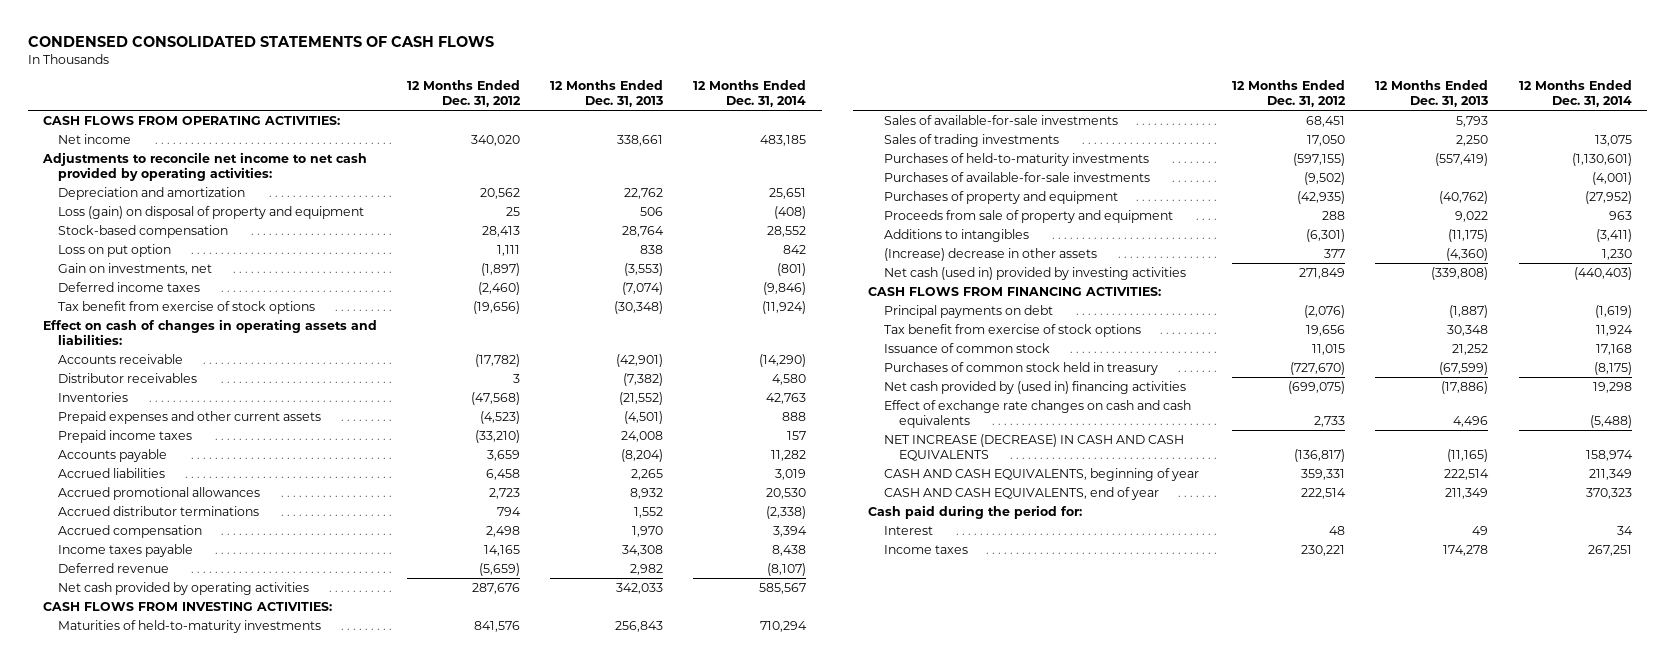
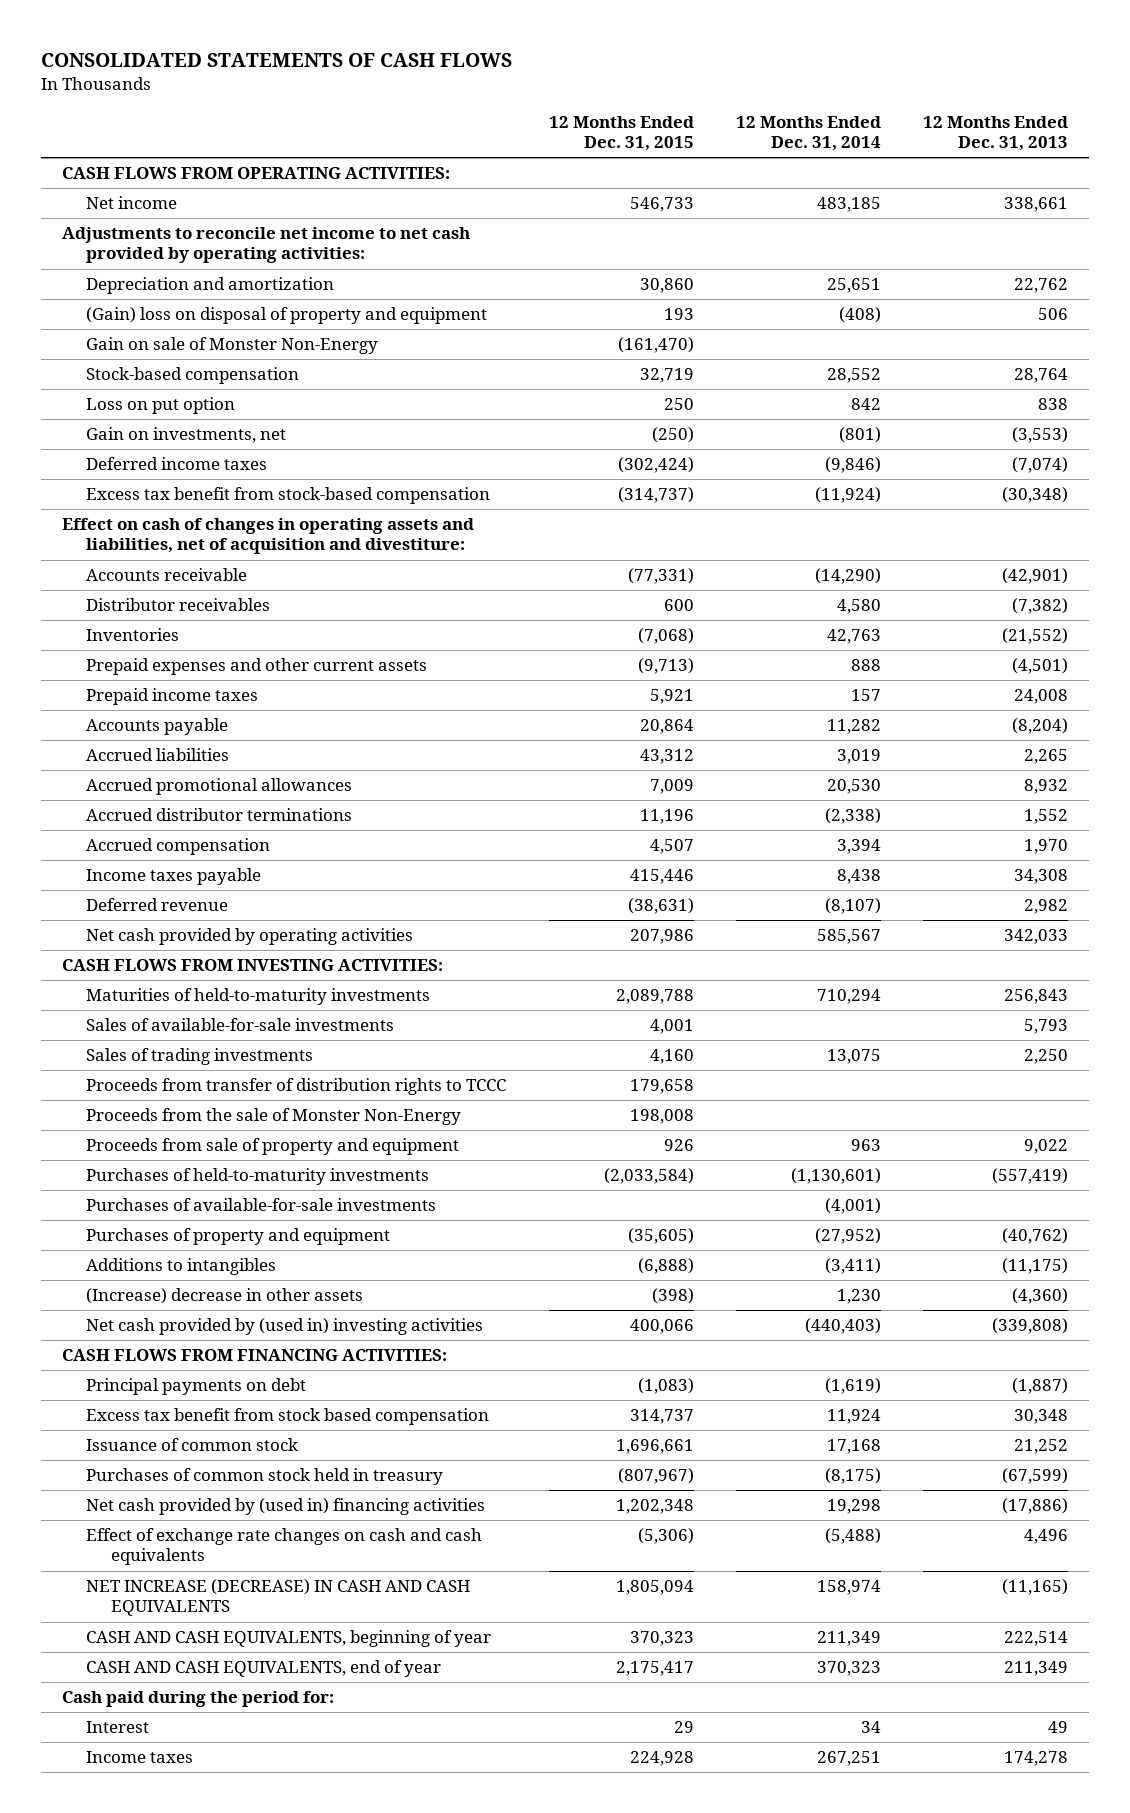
[27,35,494,47] CONDENSED CONSOLIDATED STATEMENTS OF CASH FLOWS -> [40,53,512,68] CONSOLIDATED STATEMENTS OF CASH FLOWS
[406,80,521,108] 12 Months Ended Dec. 31, 2012 -> none
none -> [548,116,694,152] 12 Months Ended Dec. 31, 2015
[58,205,365,219] Loss (gain) on disposal of property and equipment -> [86,307,488,325] (Gain) loss on disposal of property and equipment
none -> [86,337,379,355] Gain on sale of Monster Non-Energy
[58,300,316,314] Tax benefit from exercise of stock options -> [86,487,491,505] Excess tax benefit from stock-based compensation
[42,318,377,345] Effect on cash of changes in operating assets and liabilities: -> [62,518,475,555] Effect on cash of changes in operating assets and liabilities, net of acquisition and divestiture:
none -> [86,1078,507,1096] Proceeds from transfer of distribution rights to TCCC
none -> [86,1108,462,1126] Proceeds from the sale of Monster Non-Energy
[883,209,1173,223] Proceeds from sale of property and equipment -> [86,1138,460,1156] Proceeds from sale of property and equipment
[883,266,1186,280] Net cash (used in) provided by investing activities -> [86,1318,484,1336] Net cash provided by (used in) investing activities
[883,323,1141,337] Tax benefit from exercise of stock options -> [86,1408,490,1426] Excess tax benefit from stock based compensation

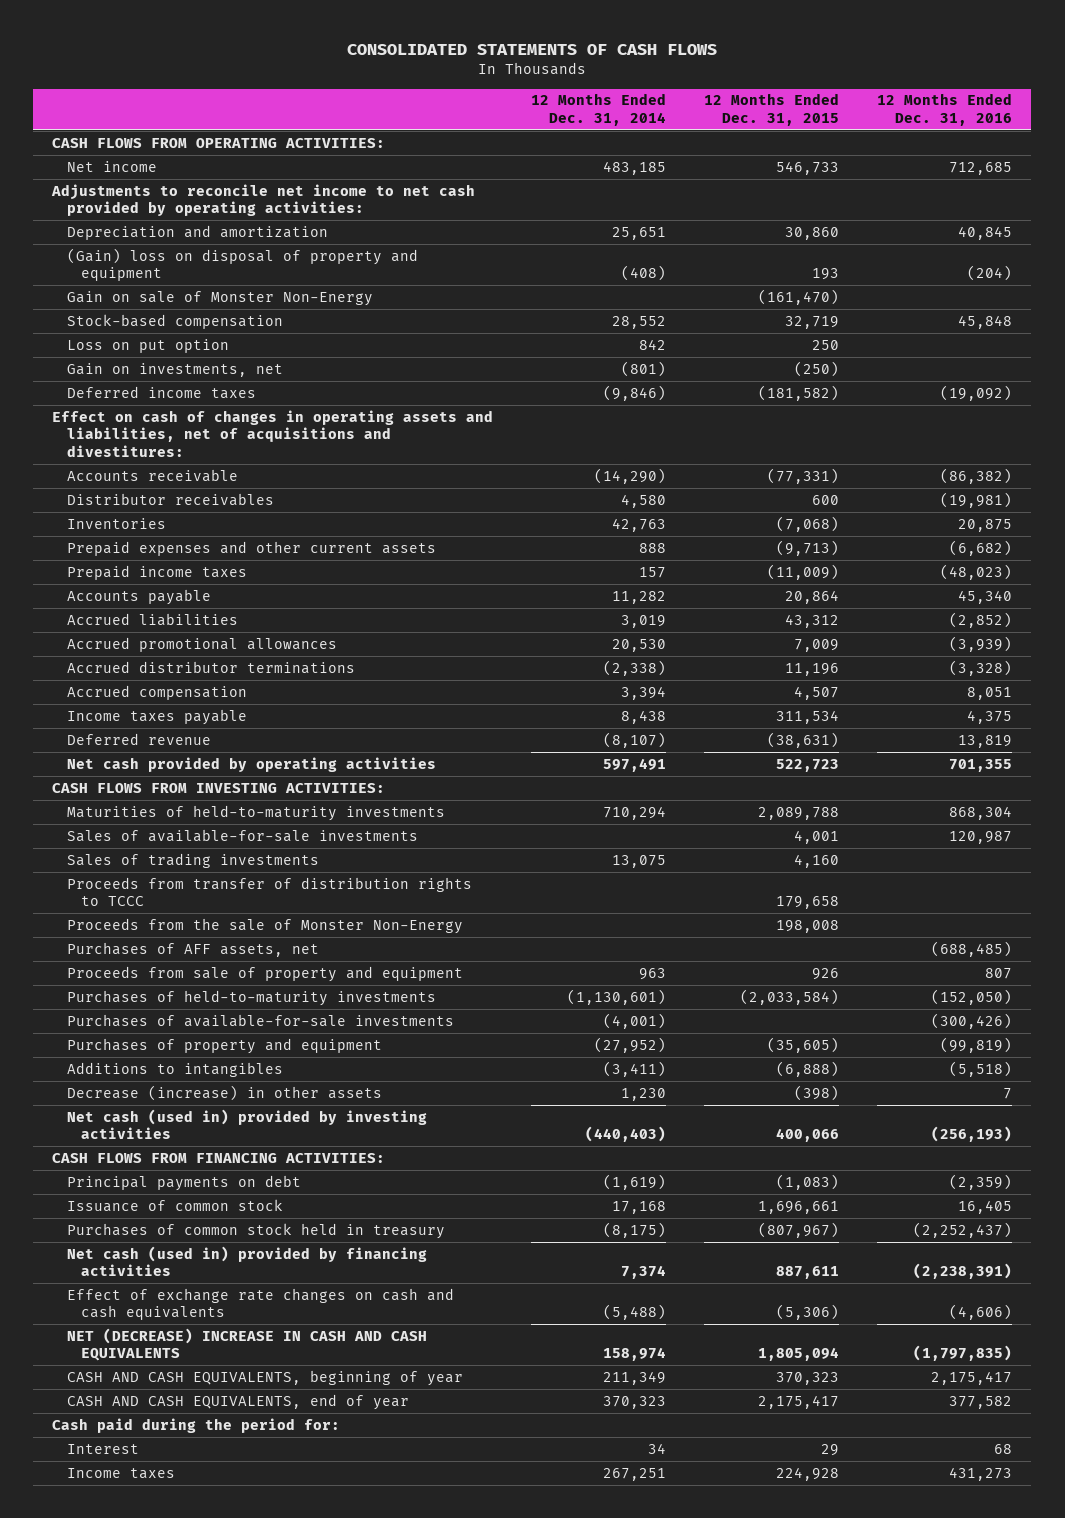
[923,116,1069,152] 12 Months Ended Dec. 31, 2013 -> none
none -> [877,93,1013,126] 12 Months Ended Dec. 31, 2016
[86,487,491,505] Excess tax benefit from stock-based compensation -> none
[617,457,694,474] (302,424) -> [758,384,840,401] (181,582)
[62,518,475,555] Effect on cash of changes in operating assets and liabilities, net of acquisition and divestiture: -> [52,409,494,457] Effect on cash of changes in operating assets and liabilities, net of acquisitions and divestitures:
[649,689,694,705] 5,921 -> [767,563,840,580] (11,009)
[629,869,694,885] 415,446 -> [776,709,840,724] 311,534
[629,929,694,945] 207,986 -> [776,758,840,772] 522,723
[816,929,881,945] 585,567 -> [603,757,667,772] 597,491
none -> [66,941,319,957] Purchases of AFF assets, net
[86,1288,364,1305] (Increase) decrease in other assets -> [66,1084,382,1101] Decrease (increase) in other assets
[86,1318,484,1336] Net cash provided by (used in) investing activities -> [66,1108,427,1140] Net cash (used in) provided by investing activities
[86,1408,490,1426] Excess tax benefit from stock based compensation -> none
[86,1498,486,1516] Net cash provided by (used in) financing activities -> [66,1245,427,1277] Net cash (used in) provided by financing activities
[615,1499,694,1515] 1,202,348 -> [776,1266,840,1280] 887,611
[826,1499,881,1515] 19,298 -> [621,1265,667,1280] 7,374
[86,1579,471,1617] NET INCREASE (DECREASE) IN CASH AND CASH EQUIVALENTS -> [66,1327,427,1362] NET (DECREASE) INCREASE IN CASH AND CASH EQUIVALENTS

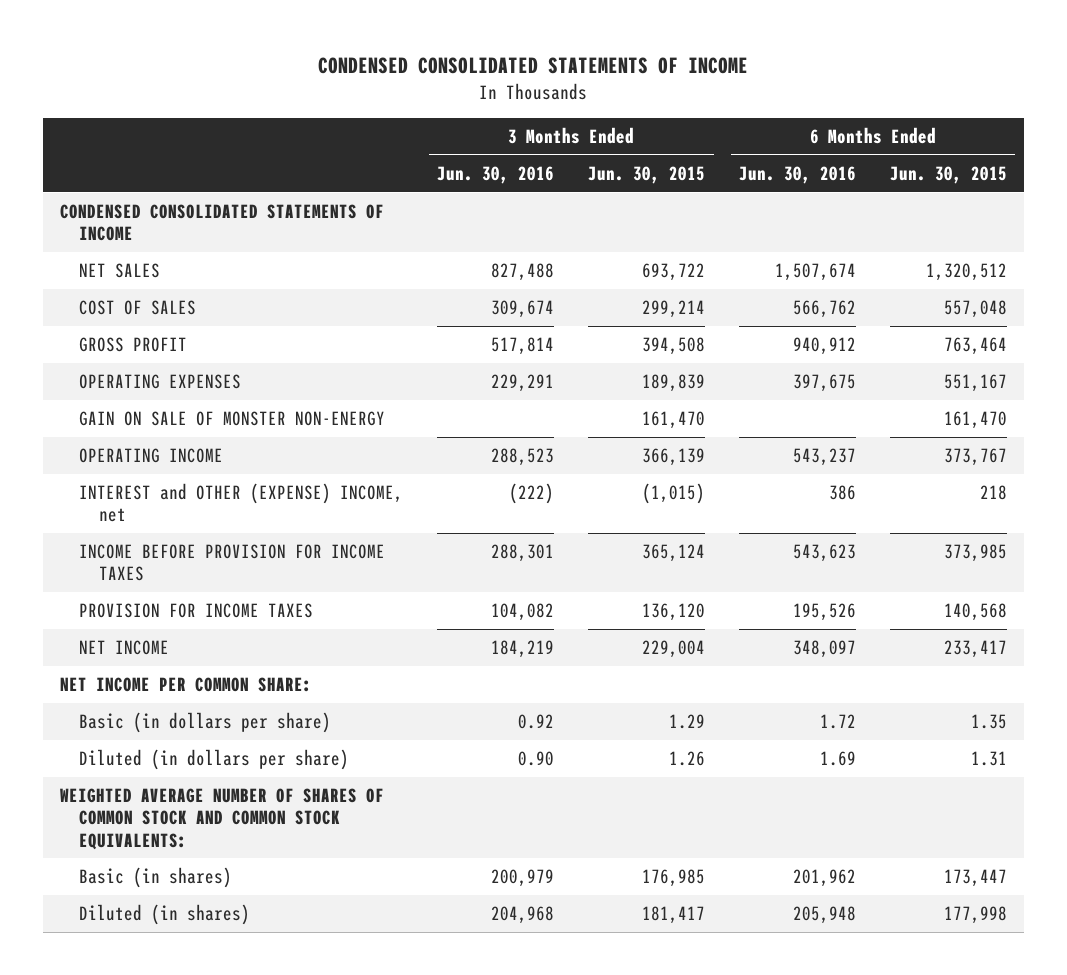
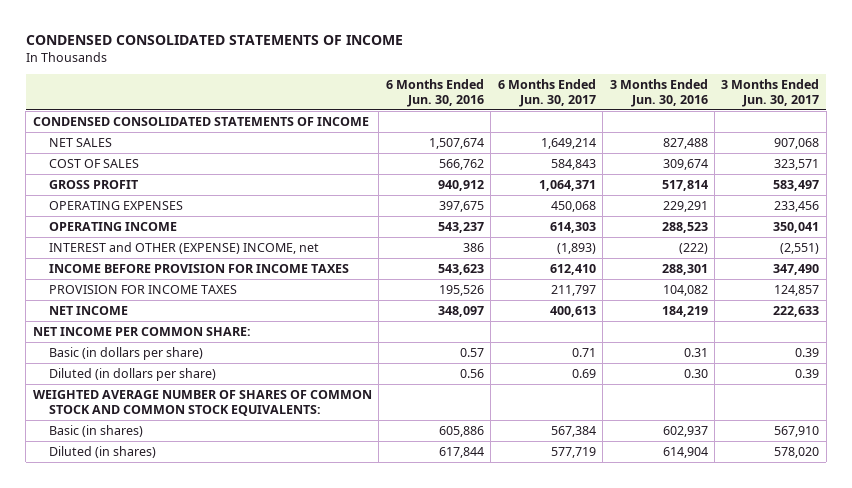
[588,166,706,185] Jun. 30, 2015 -> none
[889,166,1007,185] Jun. 30, 2015 -> none
none -> [497,78,596,107] 6 Months Ended Jun. 30, 2017
none -> [721,78,820,107] 3 Months Ended Jun. 30, 2017
[79,411,386,427] GAIN ON SALE OF MONSTER NON-ENERGY -> none
[518,714,555,730] 0.92 -> [683,347,708,357] 0.31
[819,714,856,730] 1.72 -> [459,347,484,357] 0.57
[518,751,555,767] 0.90 -> [683,368,708,378] 0.30
[819,751,856,767] 1.69 -> [459,368,484,378] 0.56
[491,869,555,888] 200,979 -> [662,425,708,437] 602,937
[792,869,856,888] 201,962 -> [438,425,484,437] 605,886
[491,906,555,925] 204,968 -> [662,446,708,458] 614,904
[792,906,856,925] 205,948 -> [438,446,484,458] 617,844

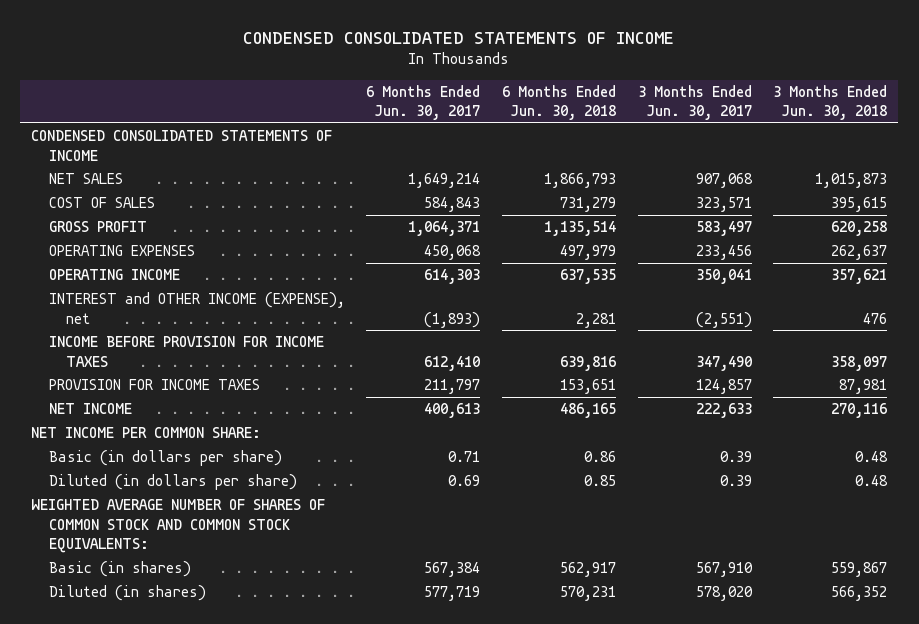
[385,78,484,107] 6 Months Ended Jun. 30, 2016 -> none
[609,78,708,107] 3 Months Ended Jun. 30, 2016 -> none
none -> [501,84,616,121] 6 Months Ended Jun. 30, 2018
none -> [773,84,888,121] 3 Months Ended Jun. 30, 2018
[48,241,319,254] INTEREST and OTHER (EXPENSE) INCOME, net -> [48,292,345,324] INTEREST and OTHER INCOME (EXPENSE), net

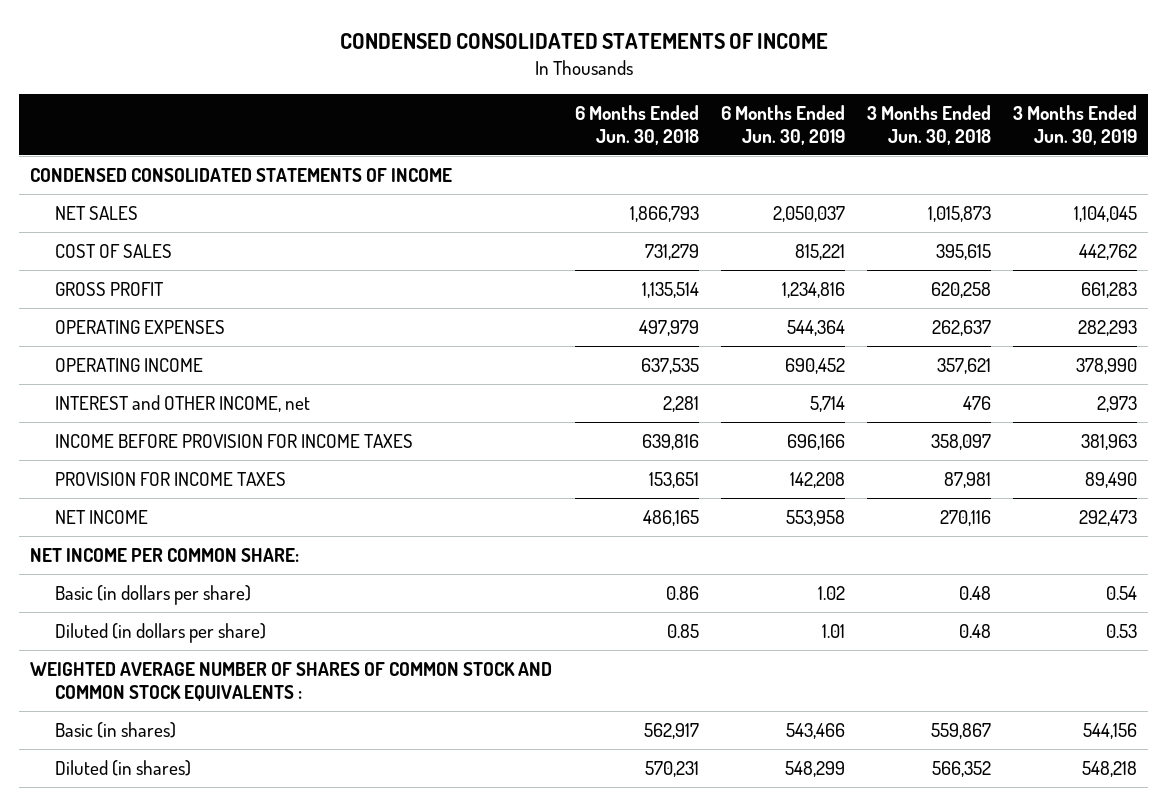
[366,84,481,121] 6 Months Ended Jun. 30, 2017 -> none
[637,84,752,121] 3 Months Ended Jun. 30, 2017 -> none
none -> [720,104,845,145] 6 Months Ended Jun. 30, 2019
none -> [1013,104,1138,145] 3 Months Ended Jun. 30, 2019
[48,292,345,324] INTEREST and OTHER INCOME (EXPENSE), net -> [54,394,310,412] INTEREST and OTHER INCOME, net
[31,499,326,554] WEIGHTED AVERAGE NUMBER OF SHARES OF COMMON STOCK AND COMMON STOCK EQUIVALENTS: -> [30,661,553,702] WEIGHTED AVERAGE NUMBER OF SHARES OF COMMON STOCK AND COMMON STOCK EQUIVALENTS :

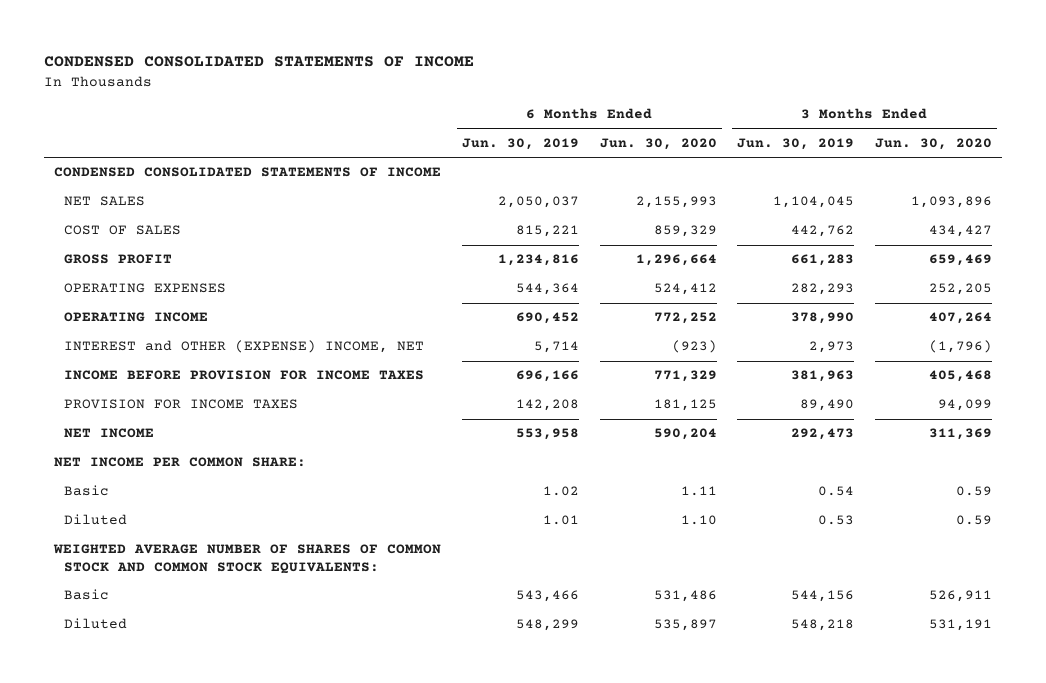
[574,104,699,145] 6 Months Ended Jun. 30, 2018 -> none
[867,104,992,145] 3 Months Ended Jun. 30, 2018 -> none
none -> [599,137,717,150] Jun. 30, 2020
none -> [874,137,992,150] Jun. 30, 2020
[54,394,310,412] INTEREST and OTHER INCOME, net -> [64,340,425,354] INTEREST and OTHER (EXPENSE) INCOME, NET
[54,584,251,605] Basic (in dollars per share) -> [64,485,110,497] Basic
[54,622,266,643] Diluted (in dollars per share) -> [64,514,128,526] Diluted
[30,661,553,702] WEIGHTED AVERAGE NUMBER OF SHARES OF COMMON STOCK AND COMMON STOCK EQUIVALENTS : -> [53,544,442,575] WEIGHTED AVERAGE NUMBER OF SHARES OF COMMON STOCK AND COMMON STOCK EQUIVALENTS:
[54,721,176,738] Basic (in shares) -> [64,589,110,601] Basic
[54,759,191,776] Diluted (in shares) -> [64,618,128,630] Diluted

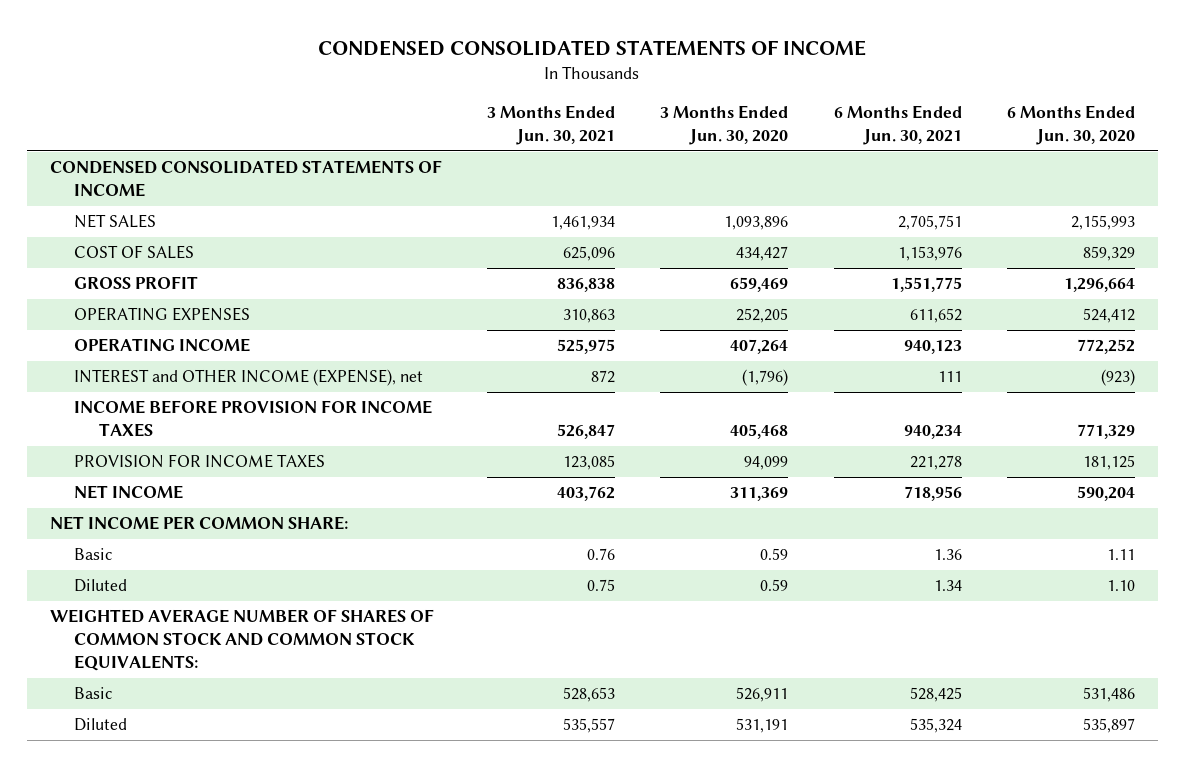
[462,137,580,150] Jun. 30, 2019 -> none
[737,137,855,150] Jun. 30, 2019 -> none
none -> [487,104,616,145] 3 Months Ended Jun. 30, 2021
none -> [833,104,962,145] 6 Months Ended Jun. 30, 2021
[64,340,425,354] INTEREST and OTHER (EXPENSE) INCOME, NET -> [74,369,424,387] INTEREST and OTHER INCOME (EXPENSE), net

